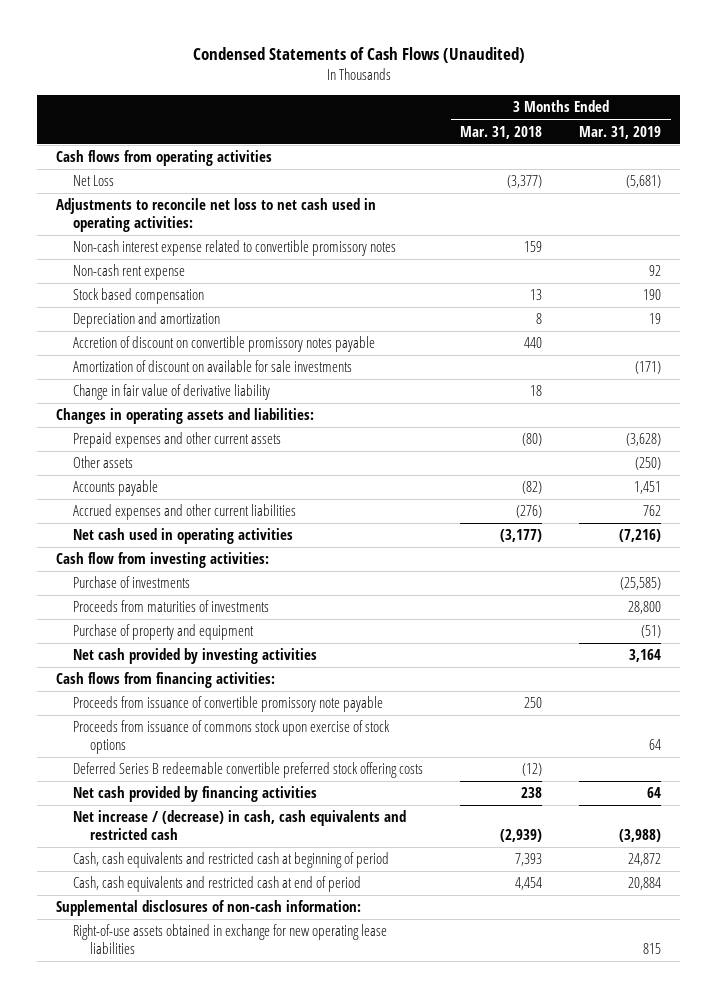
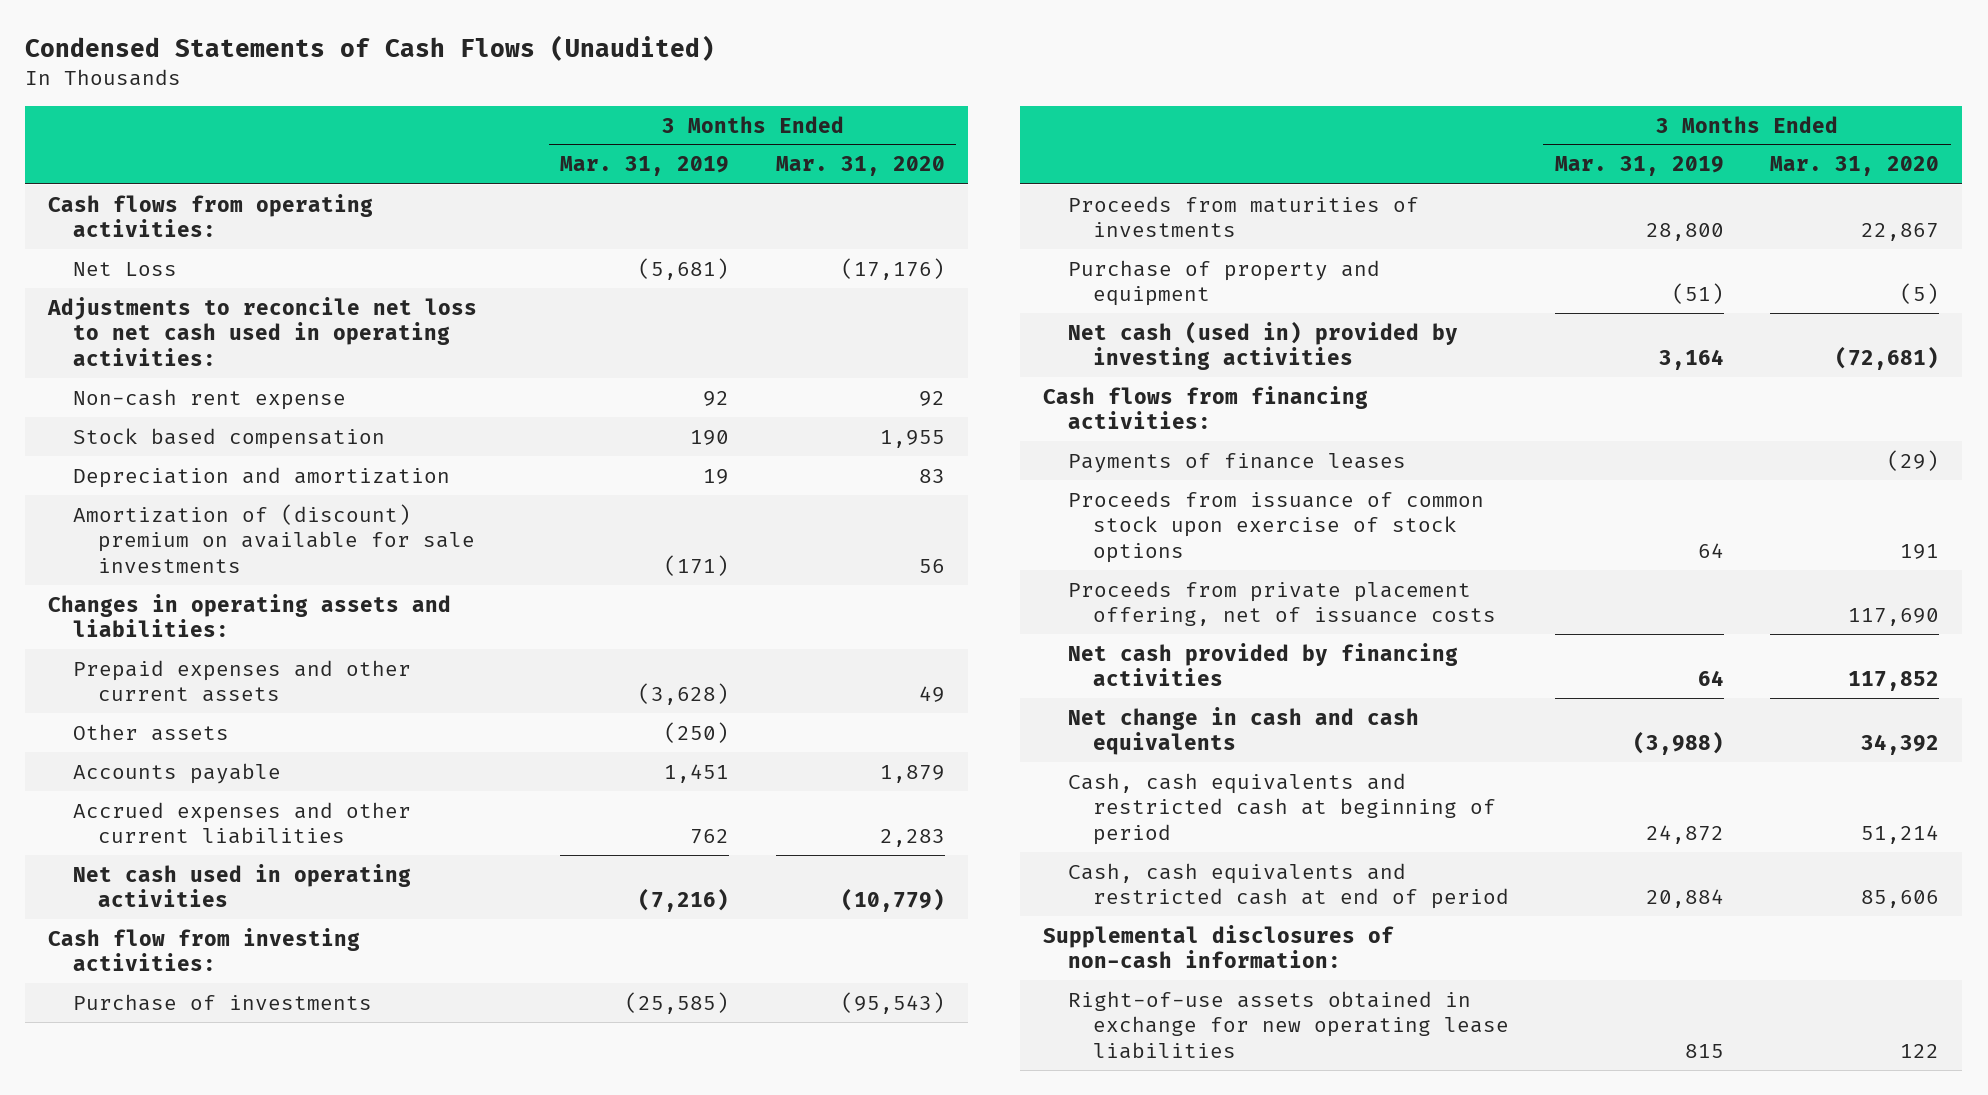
[460,125,543,139] Mar. 31, 2018 -> none
none -> [775,156,945,177] Mar. 31, 2020
[55,150,272,167] Cash flows from operating activities -> [48,193,374,238] Cash flows from operating activities:
[73,240,397,257] Non-cash interest expense related to convertible promissory notes -> none
[73,336,376,353] Accretion of discount on convertible promissory notes payable -> none
[73,384,271,401] Change in fair value of derivative liability -> none
[73,360,353,373] Amortization of discount on available for sale investments -> [73,503,476,573] Amortization of (discount) premium on available for sale investments
[73,648,318,665] Net cash provided by investing activities -> [1067,320,1458,371] Net cash (used in) provided by investing activities
[73,696,384,713] Proceeds from issuance of convertible promissory note payable -> none
[73,762,424,779] Deferred Series B redeemable convertible preferred stock offering costs -> none
none -> [1067,452,1406,473] Payments of finance leases
[73,720,391,755] Proceeds from issuance of commons stock upon exercise of stock options -> [1067,490,1484,563] Proceeds from issuance of common stock upon exercise of stock options
none -> [1067,580,1496,627] Proceeds from private placement offering, net of issuance costs
[73,810,407,841] Net increase / (decrease) in cash, cash equivalents and restricted cash -> [1067,706,1419,756] Net change in cash and cash equivalents

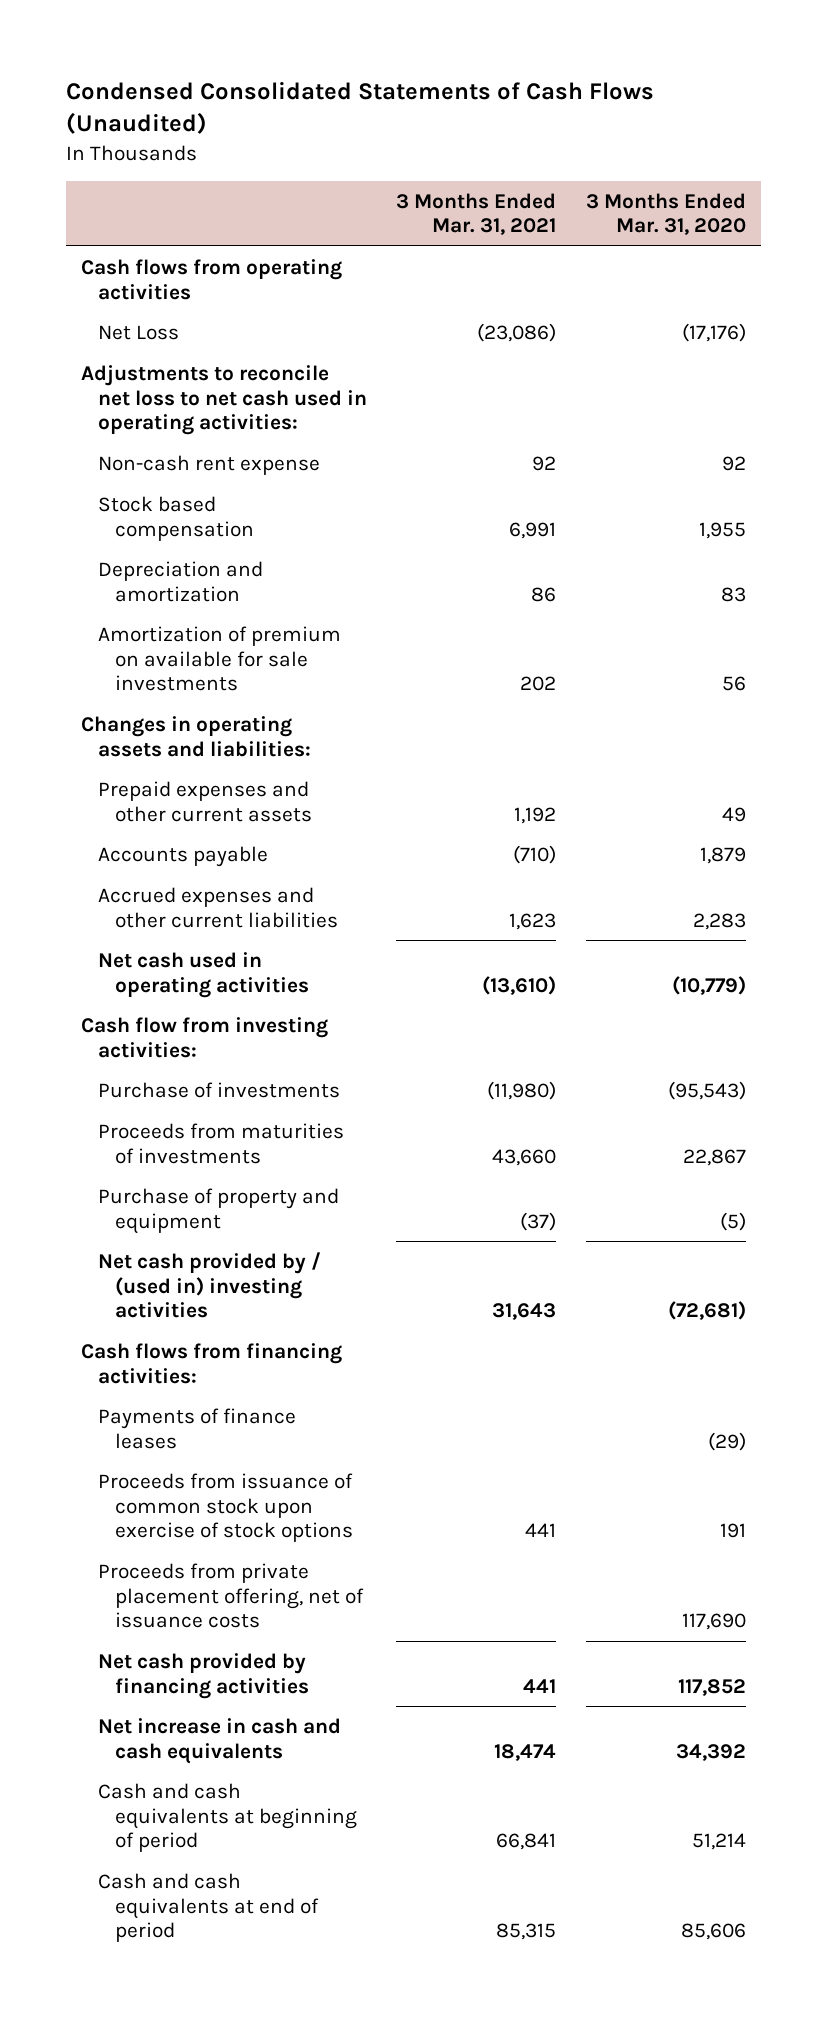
[25,35,716,62] Condensed Statements of Cash Flows (Unaudited) -> [66,80,655,135] Condensed Consolidated Statements of Cash Flows (Unaudited)
[560,156,730,177] Mar. 31, 2019 -> none
none -> [396,192,557,236] 3 Months Ended Mar. 31, 2021
[48,193,374,238] Cash flows from operating activities: -> [81,258,343,300] Cash flows from operating activities
[73,503,476,573] Amortization of (discount) premium on available for sale investments -> [97,625,341,692] Amortization of premium on available for sale investments
[73,723,230,741] Other assets -> none
[1067,320,1458,371] Net cash (used in) provided by investing activities -> [97,1251,321,1319] Net cash provided by / (used in) investing activities
[1042,924,1394,969] Supplemental disclosures of non-cash information: -> none
[1067,990,1509,1059] Right-of-use assets obtained in exchange for new operating lease liabilities -> none
[1067,706,1419,756] Net change in cash and cash equivalents -> [97,1717,341,1764] Net increase in cash and cash equivalents
[1067,772,1496,845] Cash, cash equivalents and restricted cash at beginning of period -> [97,1782,357,1853] Cash and cash equivalents at beginning of period
[1067,862,1509,910] Cash, cash equivalents and restricted cash at end of period -> [97,1872,319,1943] Cash and cash equivalents at end of period

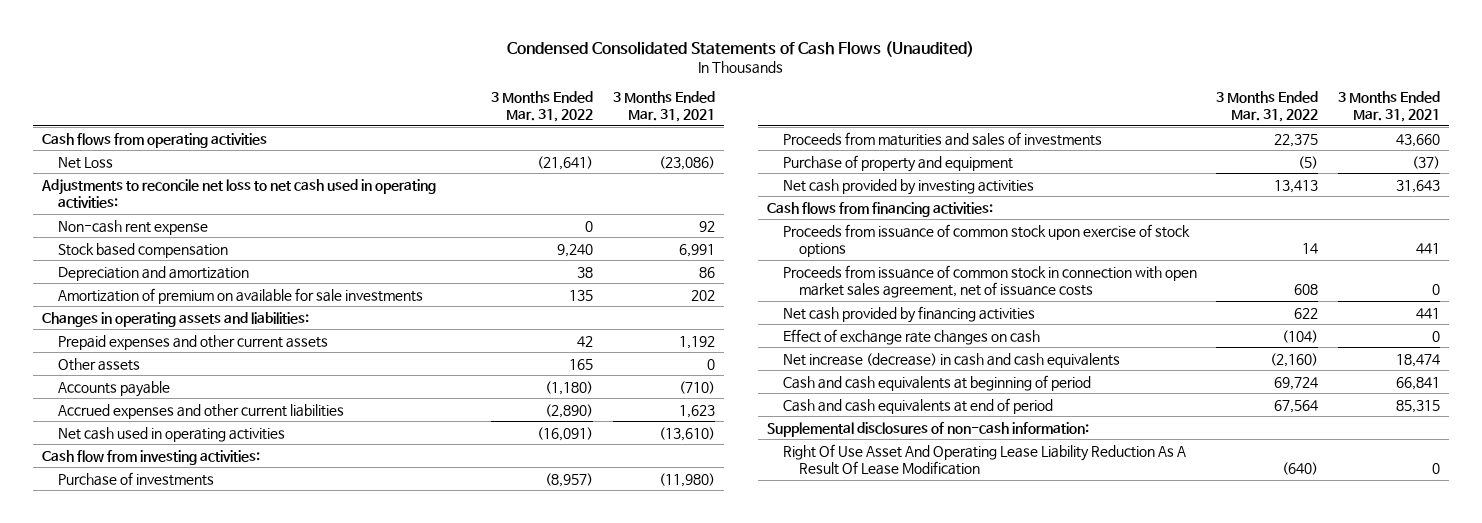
[585,192,746,236] 3 Months Ended Mar. 31, 2020 -> none
none -> [491,90,594,122] 3 Months Ended Mar. 31, 2022
none -> [57,357,140,371] Other assets
[97,1122,344,1164] Proceeds from maturities of investments -> [783,131,1103,146] Proceeds from maturities and sales of investments
[97,1251,321,1319] Net cash provided by / (used in) investing activities -> [783,178,1035,195] Net cash provided by investing activities
[97,1407,296,1449] Payments of finance leases -> none
[97,1562,364,1629] Proceeds from private placement offering, net of issuance costs -> none
none -> [783,264,1198,298] Proceeds from issuance of common stock in connection with open market sales agreement, net of issuance costs
none -> [783,328,1041,345] Effect of exchange rate changes on cash
[97,1717,341,1764] Net increase in cash and cash equivalents -> [783,352,1121,368] Net increase (decrease) in cash and cash equivalents
none -> [767,421,1090,437] Supplemental disclosures of non-cash information:
none -> [783,443,1187,475] Right Of Use Asset And Operating Lease Liability Reduction As A Result Of Lease Modification

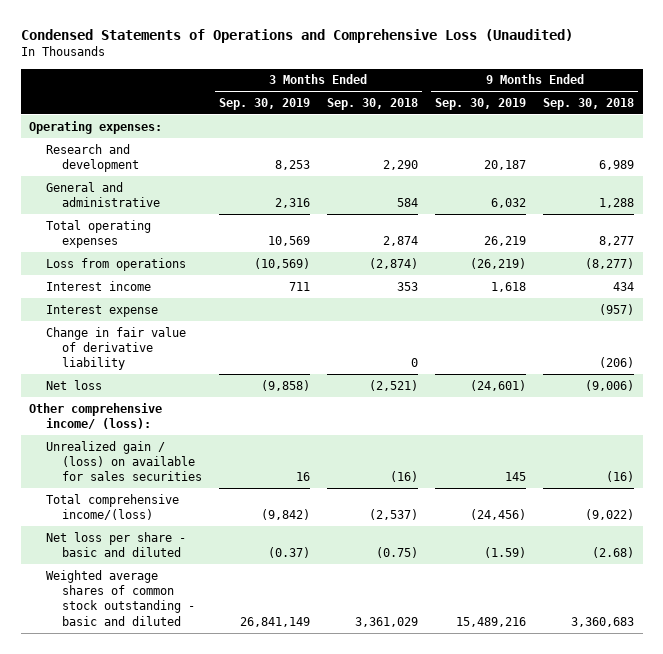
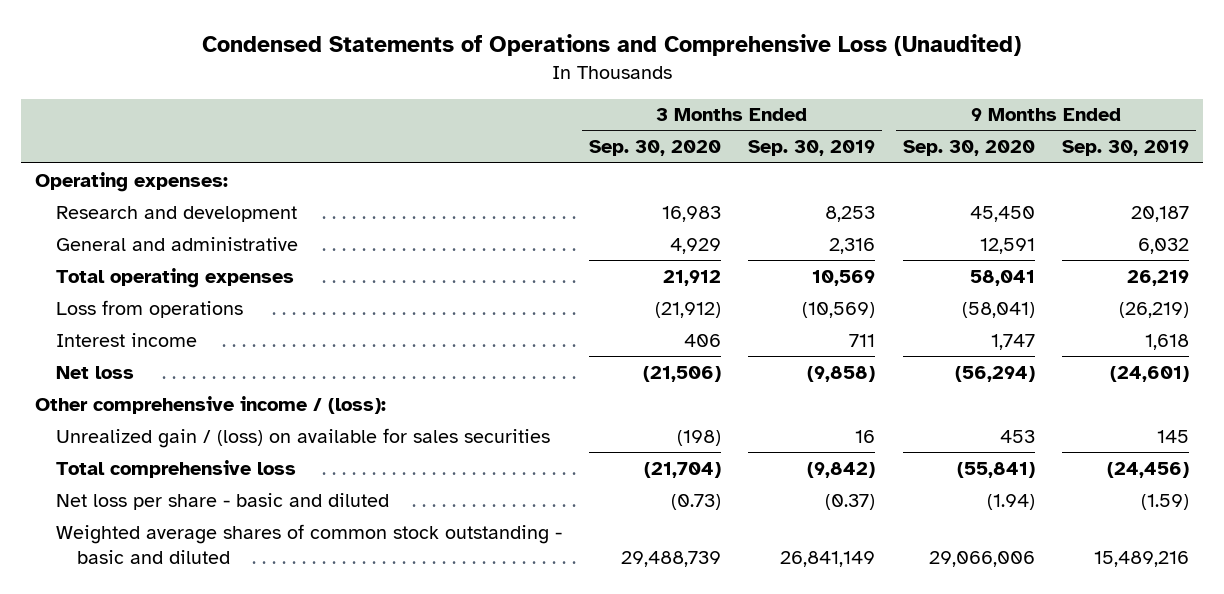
[326,97,418,110] Sep. 30, 2018 -> none
[543,97,635,110] Sep. 30, 2018 -> none
none -> [589,140,722,157] Sep. 30, 2020
none -> [902,140,1035,157] Sep. 30, 2020
[45,304,158,317] Interest expense -> none
[45,326,186,371] Change in fair value of derivative liability -> none
[29,402,163,430] Other comprehensive income/ (loss): -> [35,395,387,414] Other comprehensive income / (loss):
[45,493,179,521] Total comprehensive income/(loss) -> [56,459,297,478] Total comprehensive loss

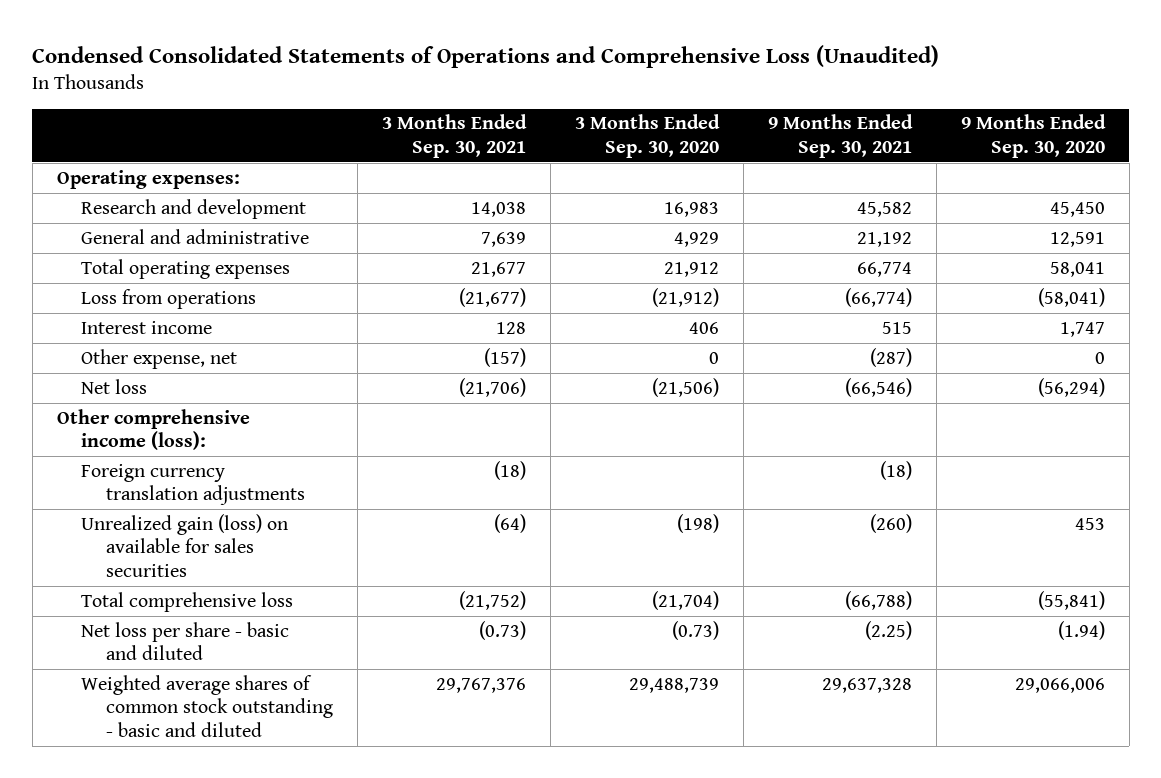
[202,34,1022,57] Condensed Statements of Operations and Comprehensive Loss (Unaudited) -> [32,44,940,68] Condensed Consolidated Statements of Operations and Comprehensive Loss (Unaudited)
[748,140,876,157] Sep. 30, 2019 -> none
[1061,140,1189,157] Sep. 30, 2019 -> none
none -> [382,114,528,158] 3 Months Ended Sep. 30, 2021
none -> [768,114,914,158] 9 Months Ended Sep. 30, 2021
none -> [81,348,238,369] Other expense, net
[35,395,387,414] Other comprehensive income / (loss): -> [56,408,250,451] Other comprehensive income (loss):
none -> [81,463,306,506] Foreign currency translation adjustments
[56,427,551,448] Unrealized gain / (loss) on available for sales securities -> [81,513,289,577] Unrealized gain (loss) on available for sales securities

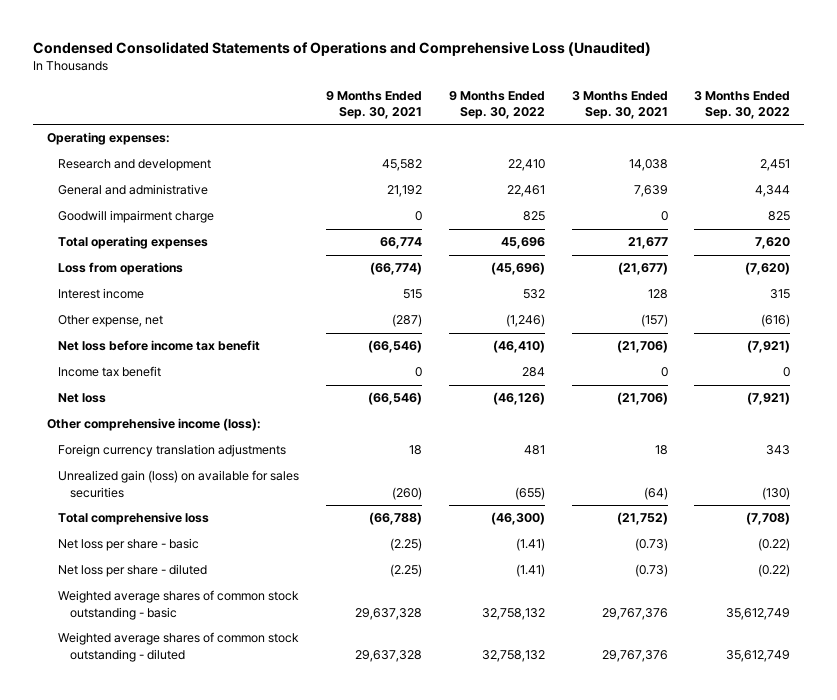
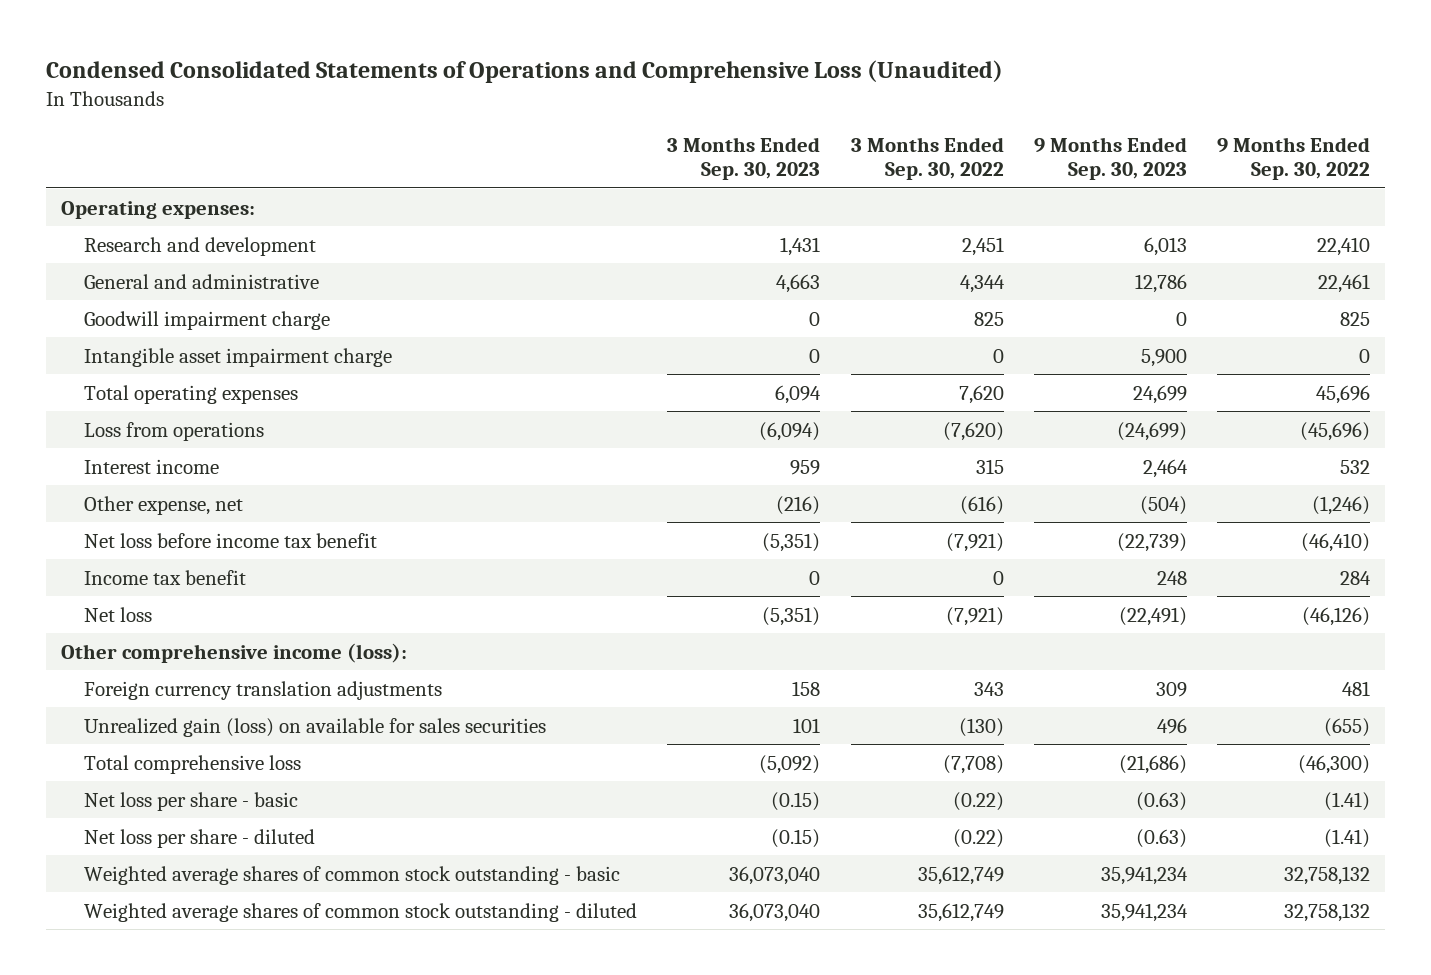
[325,90,422,120] 9 Months Ended Sep. 30, 2021 -> none
[571,90,668,120] 3 Months Ended Sep. 30, 2021 -> none
none -> [667,137,821,180] 3 Months Ended Sep. 30, 2023
none -> [1033,137,1187,180] 9 Months Ended Sep. 30, 2023
none -> [84,347,393,367] Intangible asset impairment charge

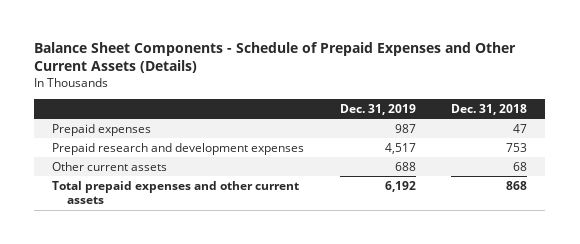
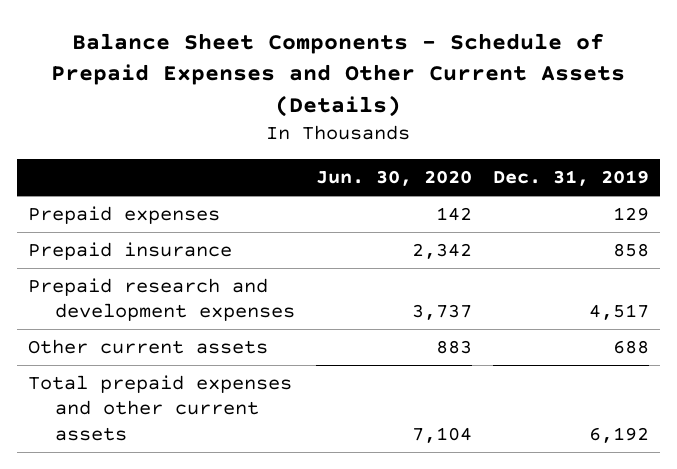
[451,103,528,115] Dec. 31, 2018 -> none
none -> [315,170,472,187] Jun. 30, 2020
[394,123,416,133] 987 -> [613,207,650,222] 129
none -> [27,242,232,261] Prepaid insurance

